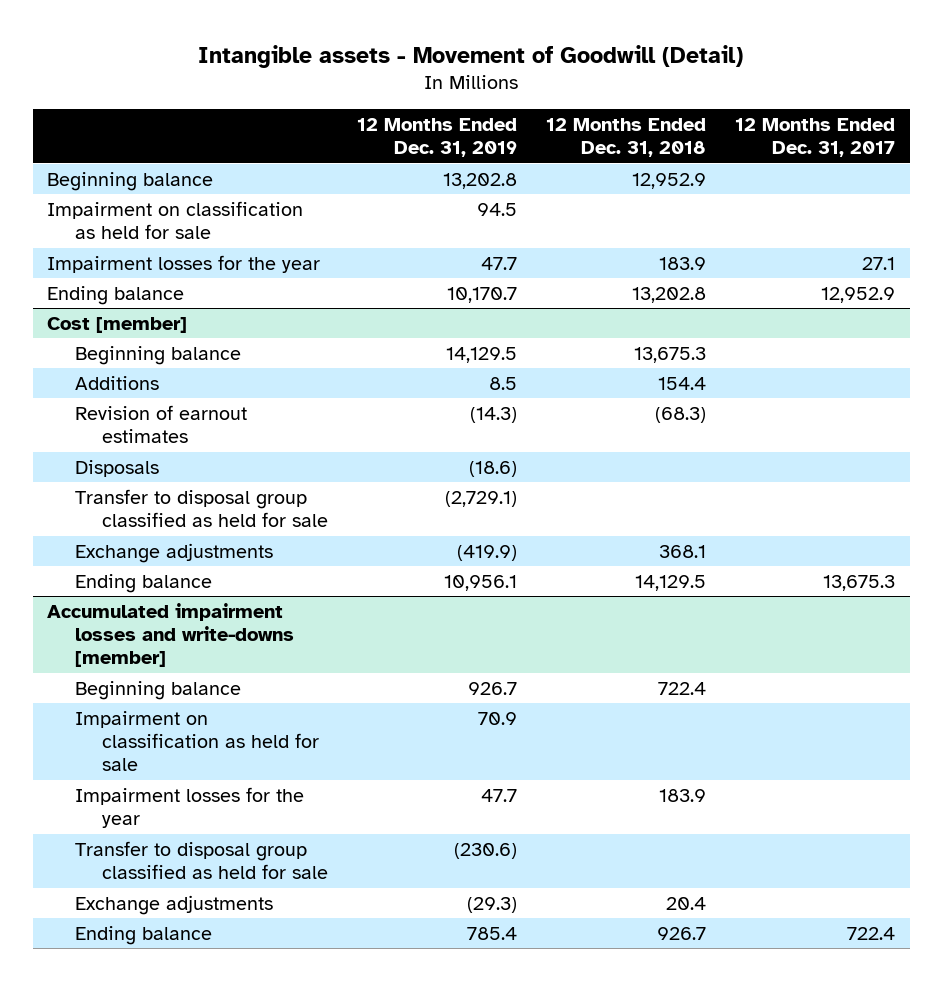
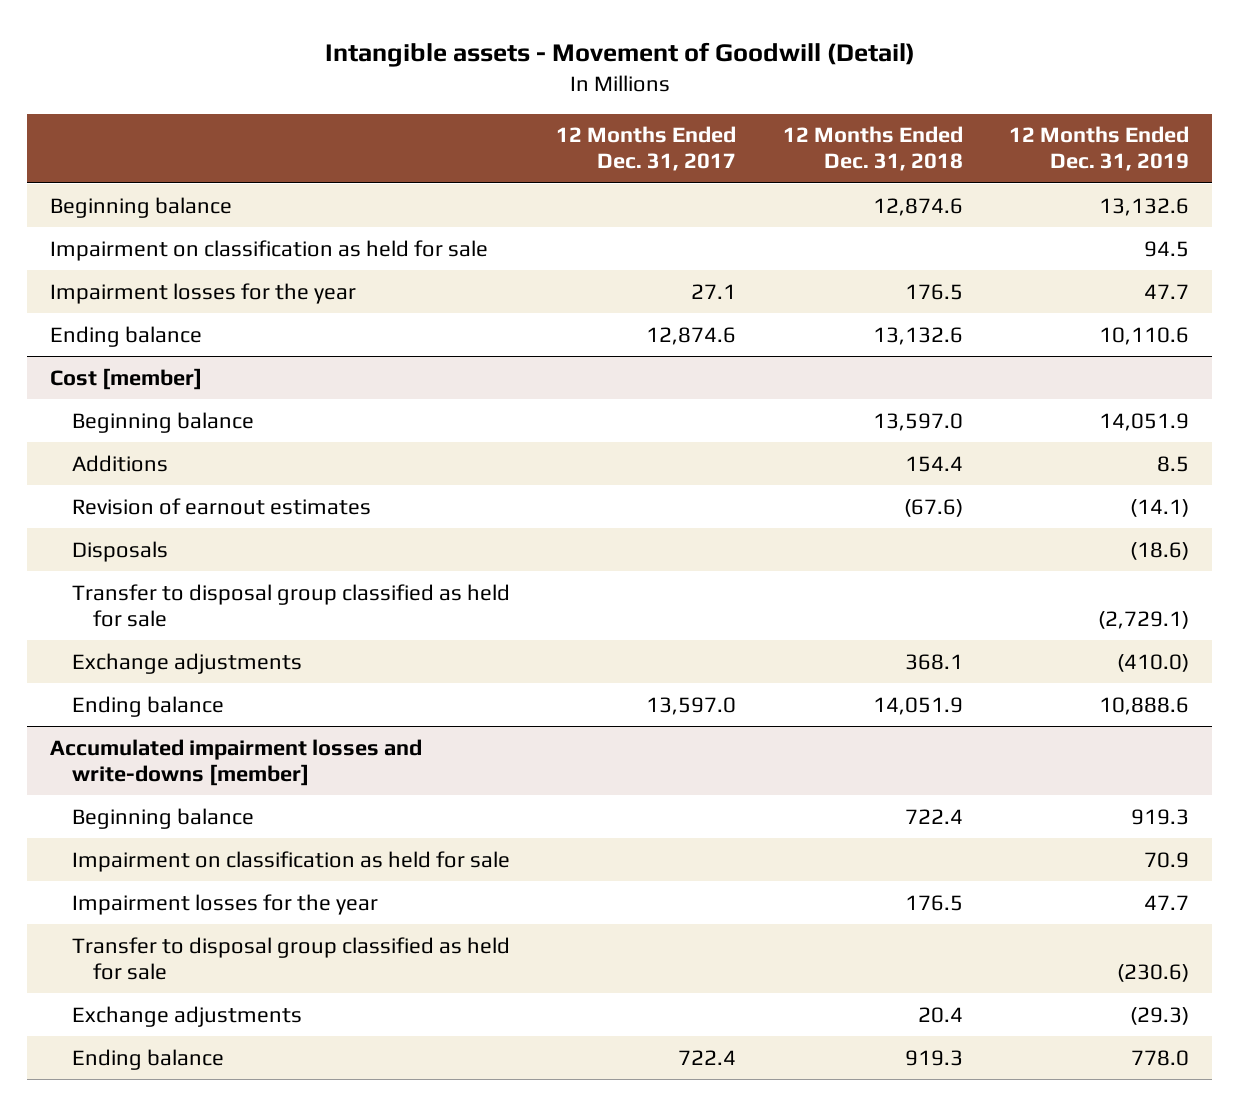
[443,172,518,189] 13,202.8 -> [1099,197,1190,216] 13,132.6
[632,172,707,189] 12,952.9 -> [872,197,963,216] 12,874.6
[659,256,707,270] 183.9 -> [904,283,963,300] 176.5
[447,286,518,303] 10,170.7 -> [1099,326,1190,345] 10,110.6
[632,286,707,303] 13,202.8 -> [872,326,963,345] 13,132.6
[821,286,896,303] 12,952.9 -> [646,326,737,345] 12,874.6
[446,346,518,363] 14,129.5 -> [1099,412,1190,431] 14,051.9
[634,346,707,363] 13,675.3 -> [872,412,963,431] 13,597.0
[470,406,518,423] (14.3) -> [1130,498,1190,517] (14.1)
[655,406,707,423] (68.3) -> [903,498,963,517] (67.6)
[457,544,518,561] (419.9) -> [1117,653,1190,672] (410.0)
[444,574,518,591] 10,956.1 -> [1099,696,1190,715] 10,888.6
[635,574,707,591] 14,129.5 -> [872,696,963,715] 14,051.9
[823,574,896,591] 13,675.3 -> [646,696,737,715] 13,597.0
[468,681,518,695] 926.7 -> [1131,808,1190,825] 919.3
[659,788,707,802] 183.9 -> [904,894,963,911] 176.5
[467,926,518,940] 785.4 -> [1131,1049,1190,1066] 778.0
[657,926,707,940] 926.7 -> [904,1049,963,1066] 919.3

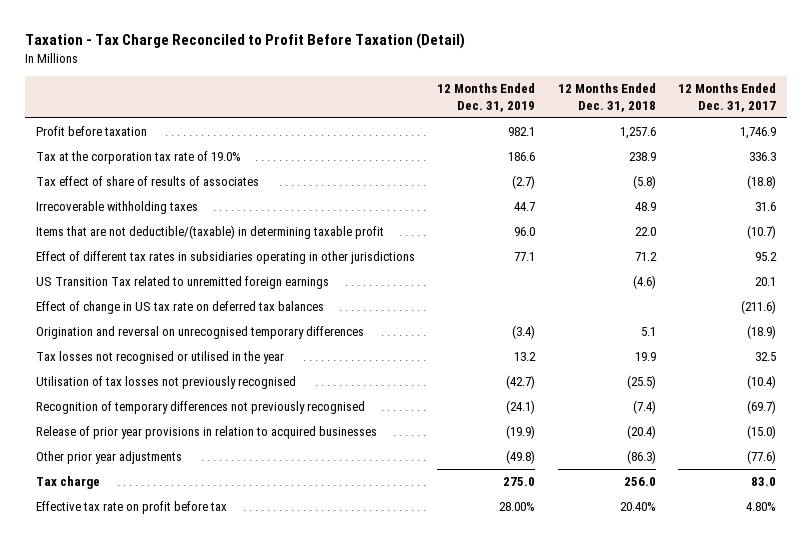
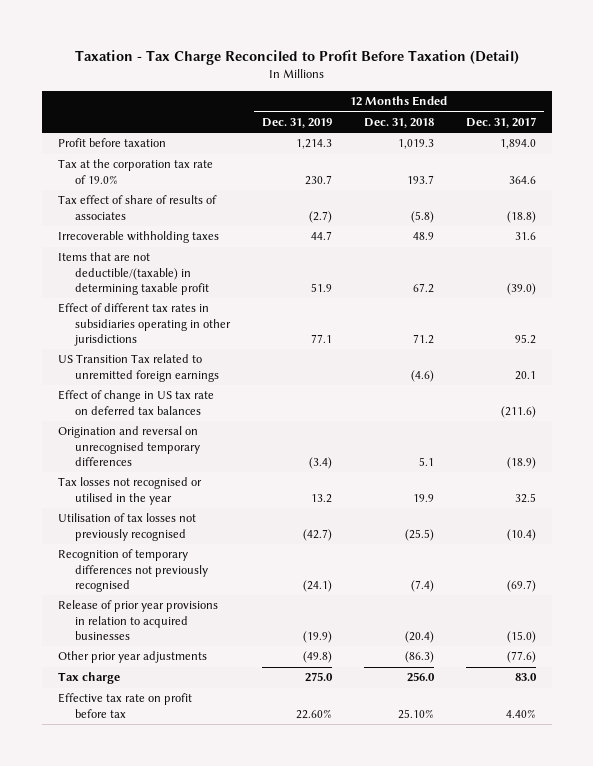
[508,127,536,137] 982.1 -> [295,139,332,150] 1,214.3
[619,127,656,140] 1,257.6 -> [397,139,434,150] 1,019.3
[740,127,777,140] 1,746.9 -> [499,139,536,150] 1,894.0
[508,152,536,162] 186.6 -> [304,174,332,185] 230.7
[628,152,656,162] 238.9 -> [406,174,434,184] 193.7
[749,152,777,162] 336.3 -> [508,175,536,184] 364.6
[514,227,536,237] 96.0 -> [310,282,332,292] 51.9
[634,227,656,237] 22.0 -> [412,282,434,293] 67.2
[747,225,777,240] (10.7) -> [506,282,536,295] (39.0)
[499,502,536,512] 28.00% -> [295,708,332,719] 22.60%
[619,502,656,512] 20.40% -> [397,708,434,719] 25.10%
[746,502,777,512] 4.80% -> [505,708,536,718] 4.40%

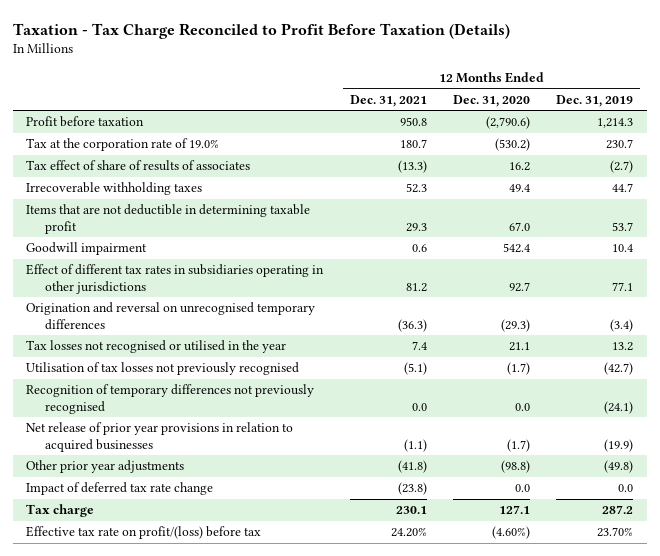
[74,50,519,66] Taxation - Tax Charge Reconciled to Profit Before Taxation (Detail) -> [13,22,511,39] Taxation - Tax Charge Reconciled to Profit Before Taxation (Details)
[363,117,434,128] Dec. 31, 2018 -> none
[465,116,536,128] Dec. 31, 2017 -> none
none -> [349,95,427,108] Dec. 31, 2021
none -> [453,95,531,108] Dec. 31, 2020
[57,159,213,184] Tax at the corporation tax rate of 19.0% -> [26,138,220,152] Tax at the corporation rate of 19.0%
[57,252,209,295] Items that are not deductible/(taxable) in determining taxable profit -> [26,204,311,234] Items that are not deductible in determining taxable profit
[310,282,332,292] 51.9 -> [612,221,634,231] 53.7
none -> [26,242,148,256] Goodwill impairment
[57,354,219,382] US Transition Tax related to unremitted foreign earnings -> none
[57,390,214,415] Effect of change in US tax rate on deferred tax balances -> none
[57,600,218,640] Release of prior year provisions in relation to acquired businesses -> [26,422,294,452] Net release of prior year provisions in relation to acquired businesses
none -> [26,482,214,496] Impact of deferred tax rate change
[304,672,333,683] 275.0 -> [602,505,634,515] 287.2
[57,693,192,718] Effective tax rate on profit before tax -> [26,526,262,540] Effective tax rate on profit/(loss) before tax
[295,708,332,719] 22.60% -> [597,527,634,538] 23.70%

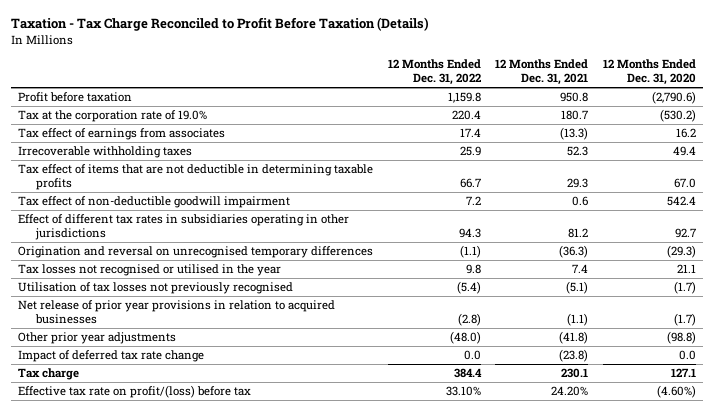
[556,95,634,108] Dec. 31, 2019 -> none
none -> [387,59,481,86] 12 Months Ended Dec. 31, 2022
[26,160,251,172] Tax effect of share of results of associates -> [18,128,226,141] Tax effect of earnings from associates
[26,204,311,234] Items that are not deductible in determining taxable profit -> [18,164,374,190] Tax effect of items that are not deductible in determining taxable profits
[26,242,148,256] Goodwill impairment -> [18,196,291,209] Tax effect of non-deductible goodwill impairment
[26,384,315,414] Recognition of temporary differences not previously recognised -> none

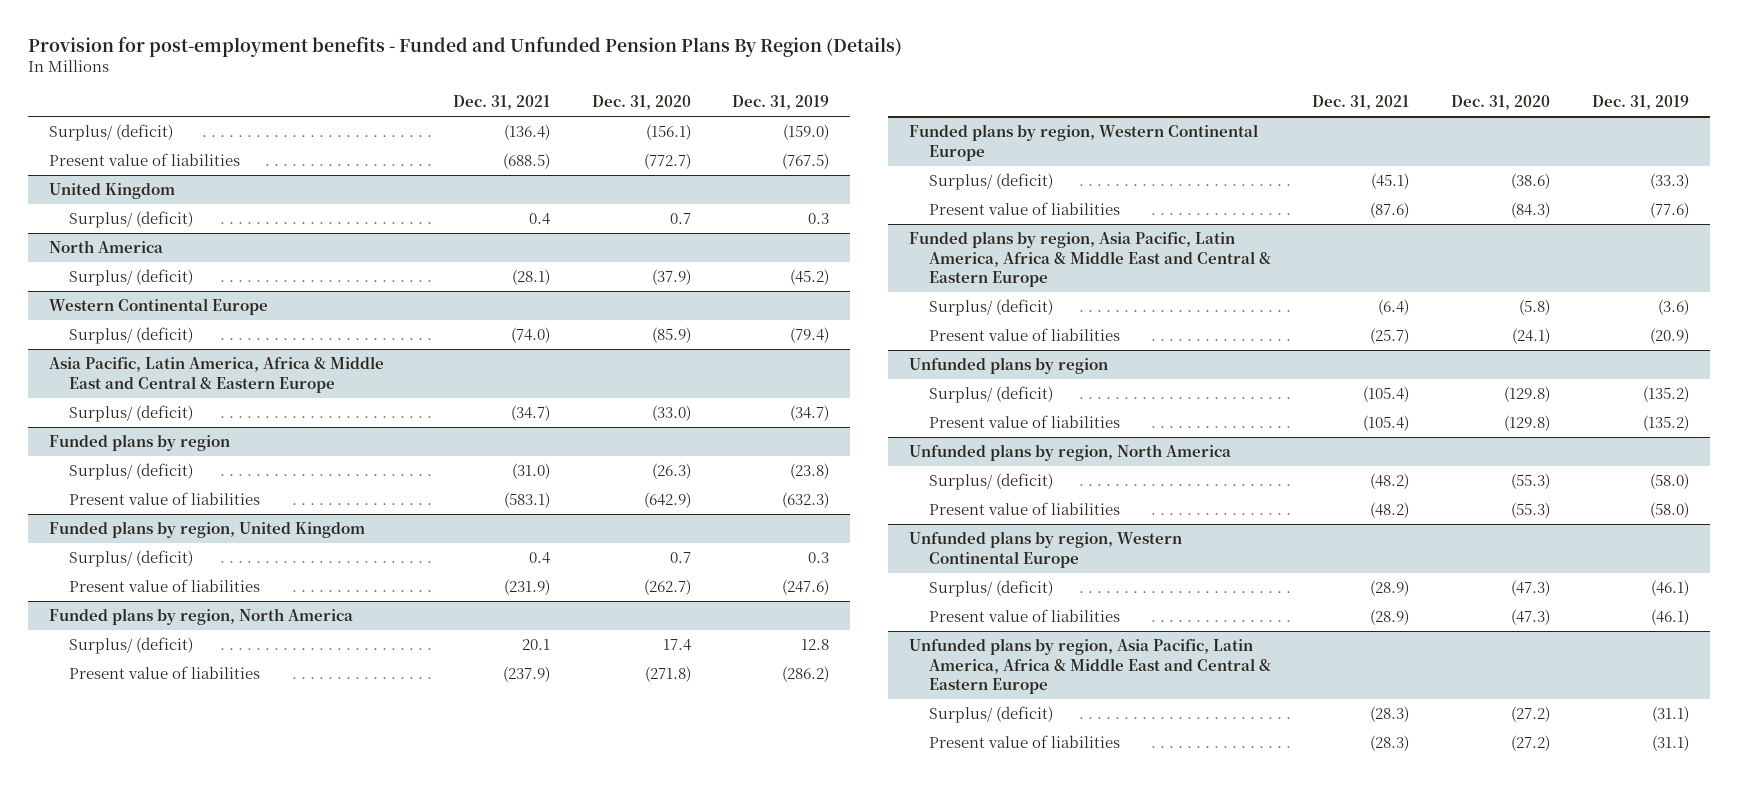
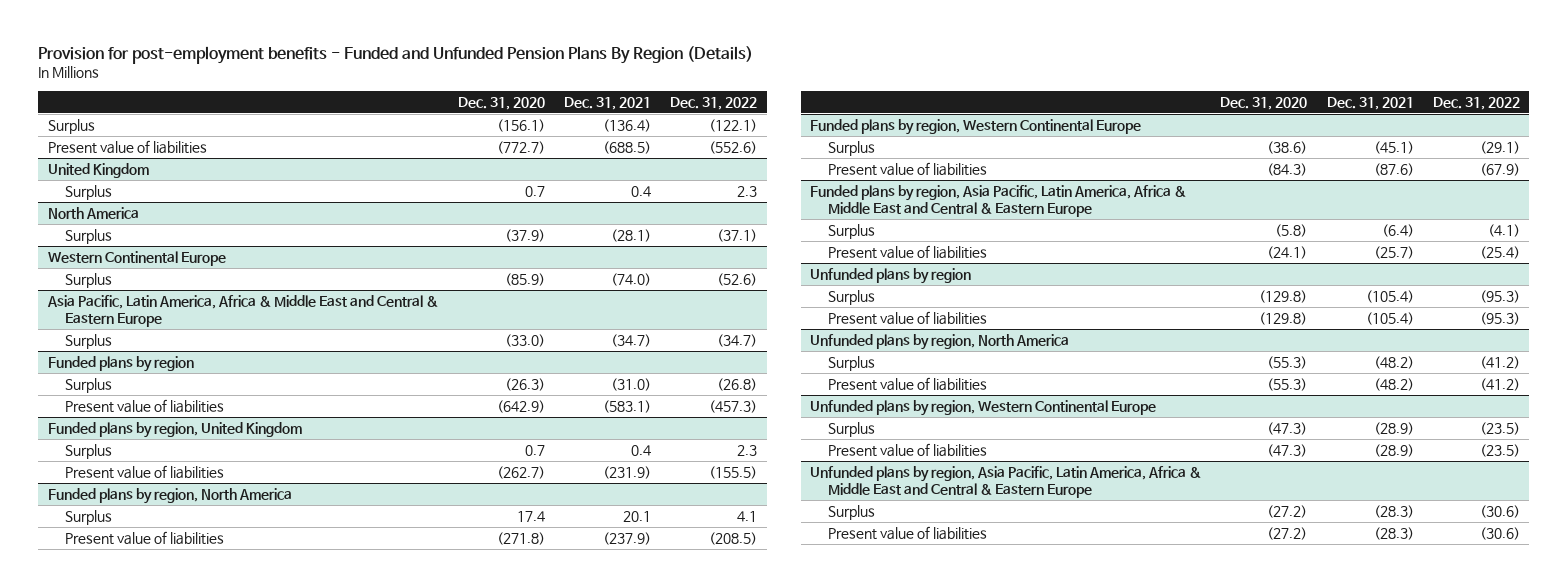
[732,95,830,111] Dec. 31, 2019 -> none
none -> [670,96,758,110] Dec. 31, 2022
[49,124,174,142] Surplus/ (deficit) -> [47,118,95,134] Surplus
[69,211,194,229] Surplus/ (deficit) -> [65,184,113,200] Surplus
[69,269,194,287] Surplus/ (deficit) -> [65,228,113,244] Surplus
[69,327,194,345] Surplus/ (deficit) -> [65,272,113,288] Surplus
[69,405,194,423] Surplus/ (deficit) -> [65,333,113,349] Surplus
[69,463,194,481] Surplus/ (deficit) -> [65,377,113,393] Surplus
[69,550,194,568] Surplus/ (deficit) -> [65,443,113,459] Surplus
[69,637,194,655] Surplus/ (deficit) -> [65,509,113,525] Surplus
[928,173,1053,191] Surplus/ (deficit) -> [827,140,875,156] Surplus
[928,299,1053,317] Surplus/ (deficit) -> [827,223,875,239] Surplus
[928,386,1053,404] Surplus/ (deficit) -> [827,289,875,305] Surplus
[928,473,1053,491] Surplus/ (deficit) -> [827,355,875,371] Surplus
[928,580,1053,598] Surplus/ (deficit) -> [827,421,875,437] Surplus
[928,706,1053,724] Surplus/ (deficit) -> [827,504,875,520] Surplus

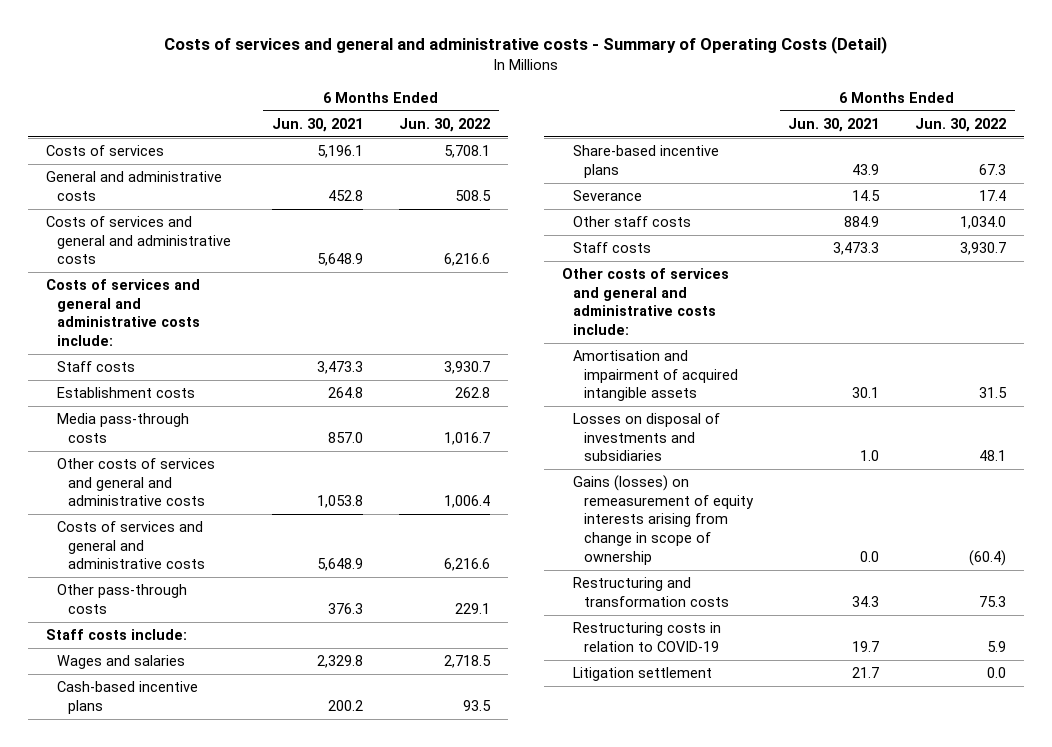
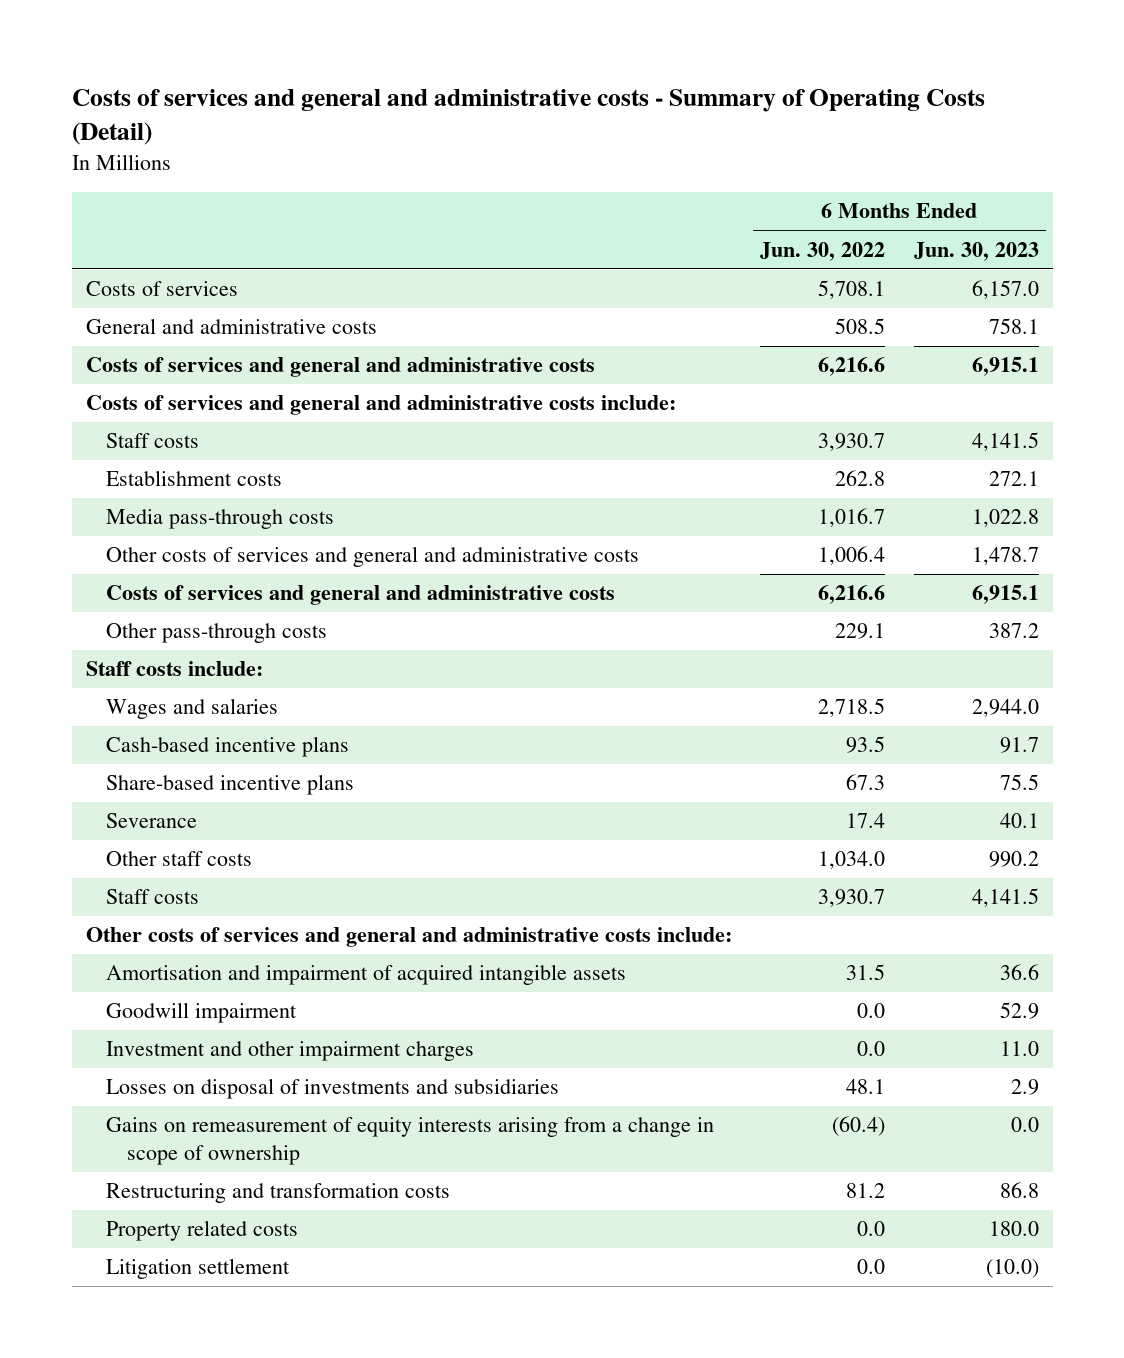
[272,117,364,132] Jun. 30, 2021 -> none
none -> [913,241,1039,261] Jun. 30, 2023
none -> [106,1002,298,1024] Goodwill impairment
none -> [106,1041,475,1062] Investment and other impairment charges
[572,622,721,652] Restructuring costs in relation to COVID-19 -> none
[572,475,754,565] Gains (losses) on remeasurement of equity interests arising from change in scope of ownership -> [106,1117,715,1166] Gains on remeasurement of equity interests arising from a change in scope of ownership
[979,595,1007,607] 75.3 -> [846,1183,886,1199] 81.2
none -> [106,1220,299,1242] Property related costs

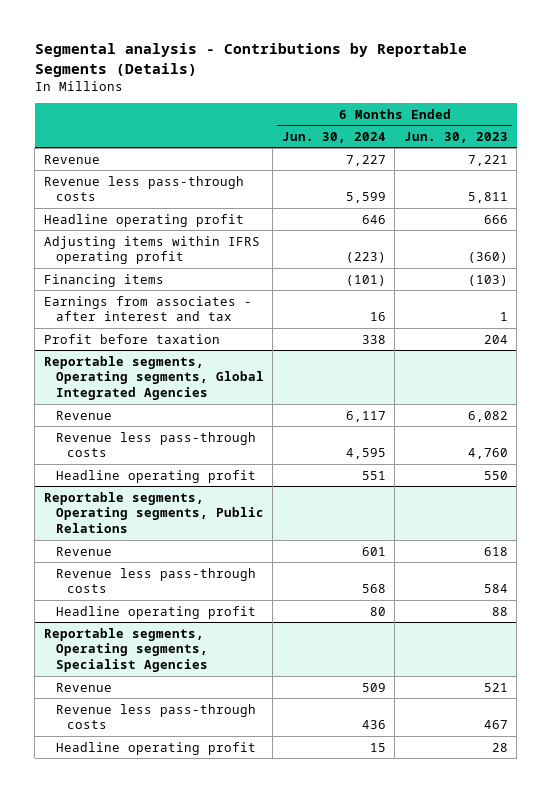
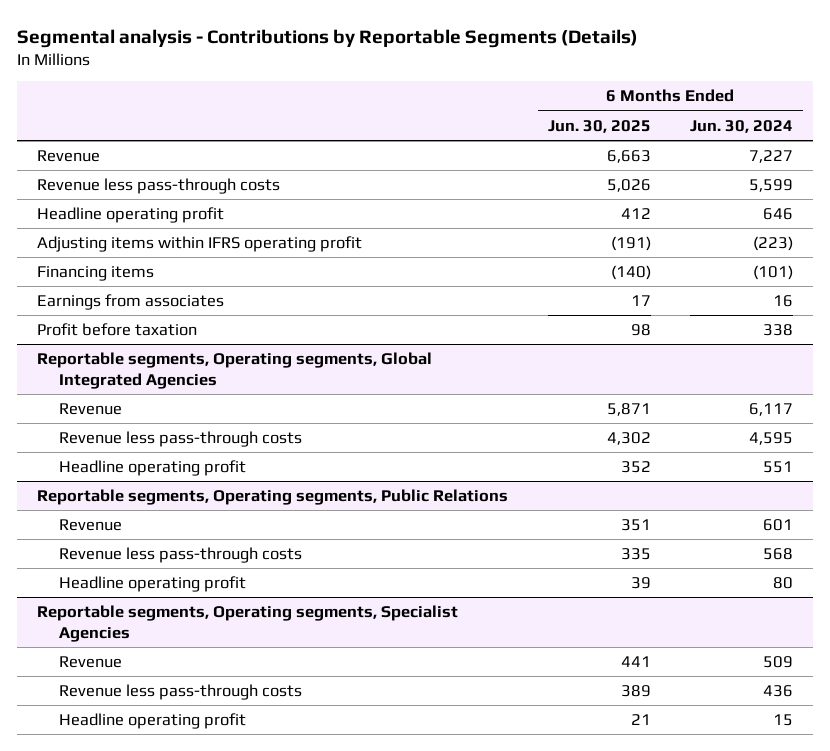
[403,131,508,143] Jun. 30, 2023 -> none
none -> [547,119,651,133] Jun. 30, 2025
[43,295,252,322] Earnings from associates - after interest and tax -> [36,294,224,311] Earnings from associates

